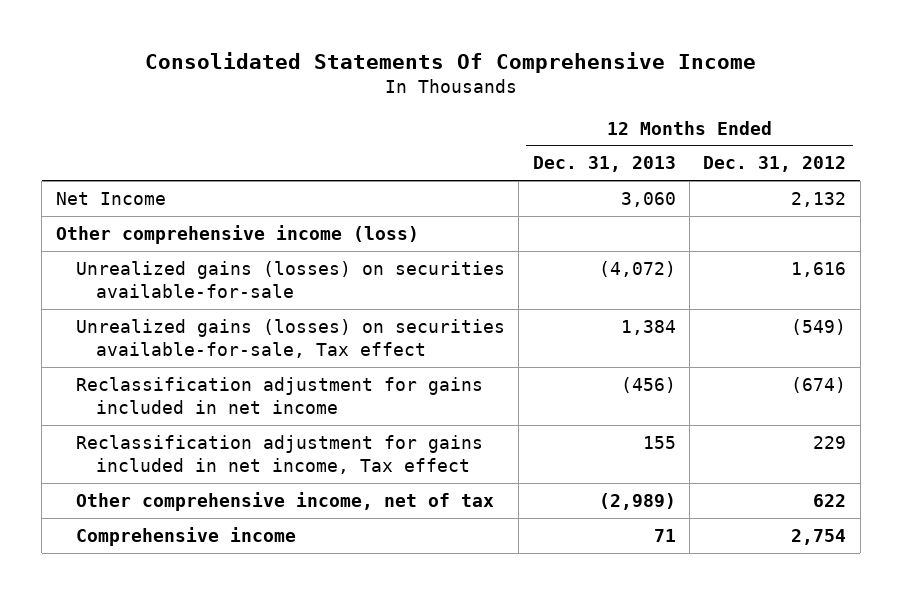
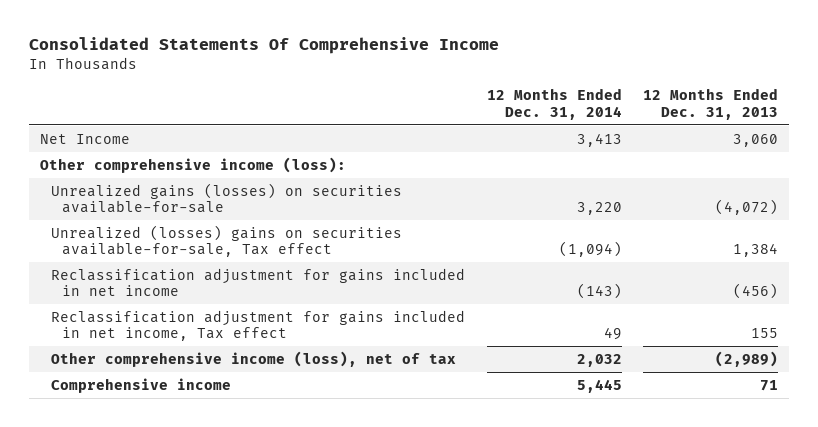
[703,156,847,173] Dec. 31, 2012 -> none
none -> [486,88,622,120] 12 Months Ended Dec. 31, 2014
[55,224,419,244] Other comprehensive income (loss) -> [39,156,346,173] Other comprehensive income (loss):
[75,318,505,358] Unrealized gains (losses) on securities available-for-sale, Tax effect -> [51,224,403,257] Unrealized (losses) gains on securities available-for-sale, Tax effect
[75,491,494,511] Other comprehensive income, net of tax -> [51,350,457,367] Other comprehensive income (loss), net of tax

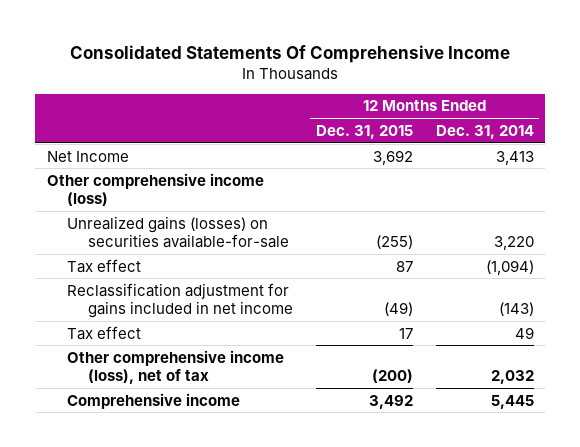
[643,88,779,120] 12 Months Ended Dec. 31, 2013 -> none
none -> [316,124,414,139] Dec. 31, 2015
[39,156,346,173] Other comprehensive income (loss): -> [46,172,264,207] Other comprehensive income (loss)
[51,224,403,257] Unrealized (losses) gains on securities available-for-sale, Tax effect -> [67,258,142,273] Tax effect
[51,309,466,341] Reclassification adjustment for gains included in net income, Tax effect -> [67,325,142,340] Tax effect

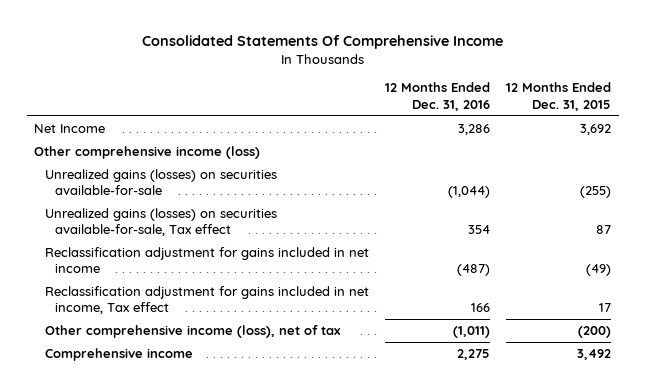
[435,124,534,139] Dec. 31, 2014 -> none
none -> [384,82,490,111] 12 Months Ended Dec. 31, 2016
[67,258,142,273] Tax effect -> [44,208,277,237] Unrealized gains (losses) on securities available-for-sale, Tax effect
[67,325,142,340] Tax effect -> [44,286,369,315] Reclassification adjustment for gains included in net income, Tax effect

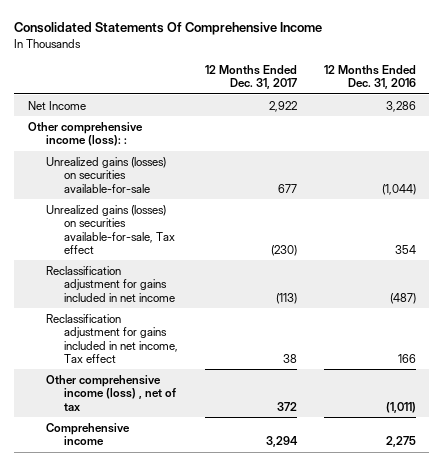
[505,82,611,111] 12 Months Ended Dec. 31, 2015 -> none
none -> [204,64,297,90] 12 Months Ended Dec. 31, 2017
[34,146,261,160] Other comprehensive income (loss) -> [27,121,143,147] Other comprehensive income (loss): :
[44,325,341,339] Other comprehensive income (loss), net of tax -> [45,374,176,411] Other comprehensive income (loss) , net of tax

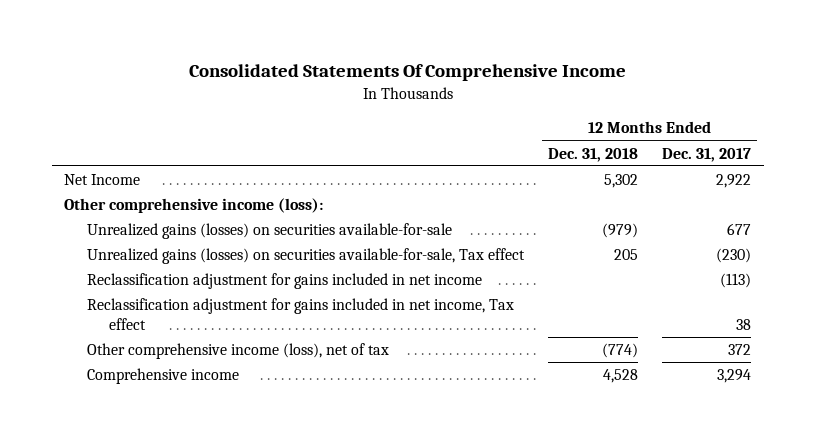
[323,64,416,90] 12 Months Ended Dec. 31, 2016 -> none
none -> [548,147,639,162] Dec. 31, 2018
[27,121,143,147] Other comprehensive income (loss): : -> [64,198,324,214] Other comprehensive income (loss):
[45,374,176,411] Other comprehensive income (loss) , net of tax -> [86,343,389,360] Other comprehensive income (loss), net of tax

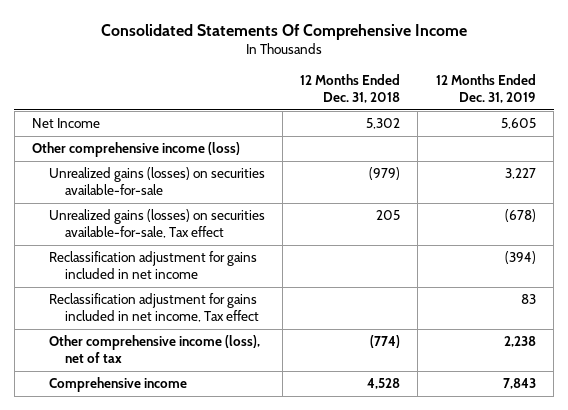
[662,147,752,162] Dec. 31, 2017 -> none
none -> [435,74,536,104] 12 Months Ended Dec. 31, 2019
[64,198,324,214] Other comprehensive income (loss): -> [32,142,241,158] Other comprehensive income (loss)

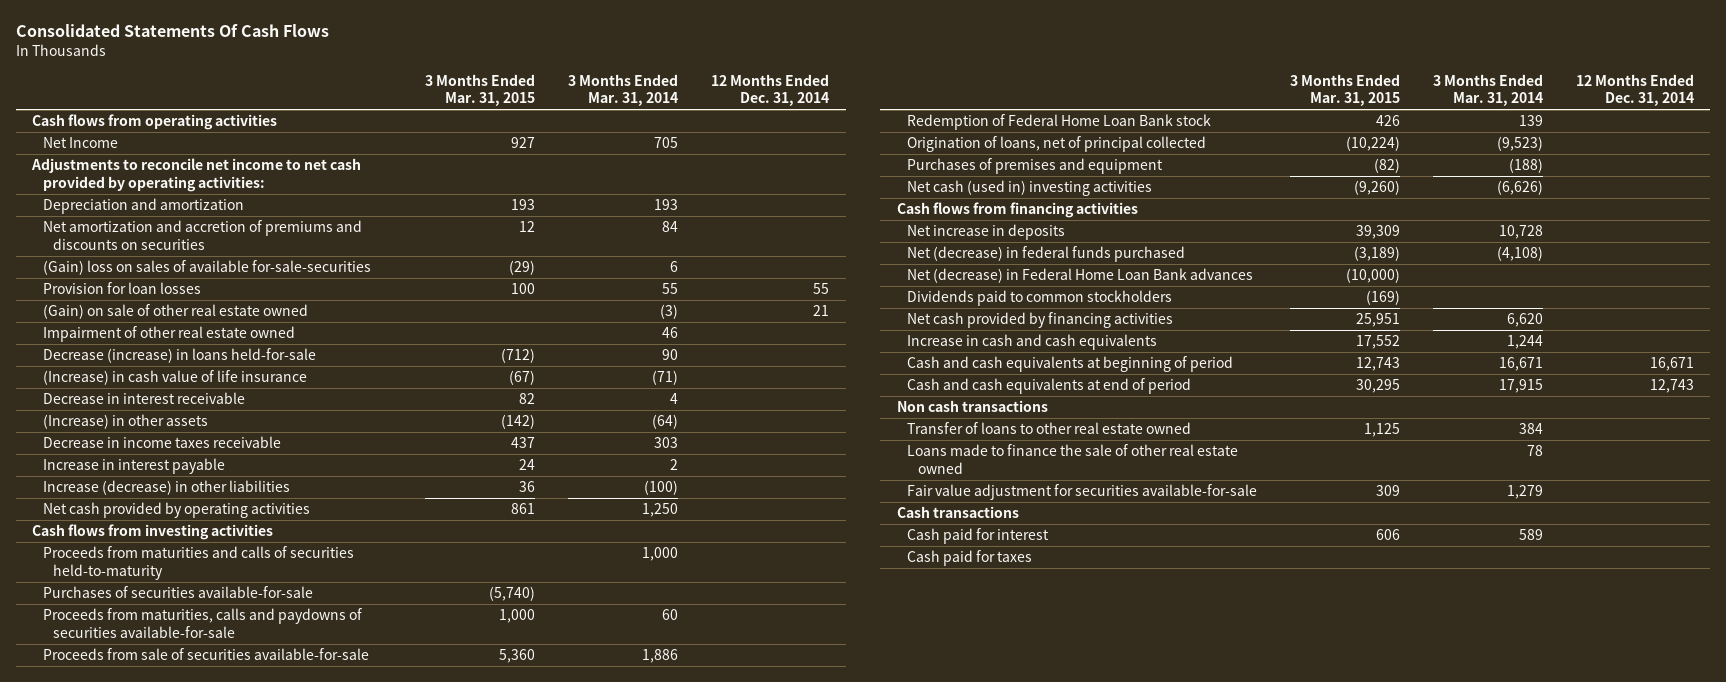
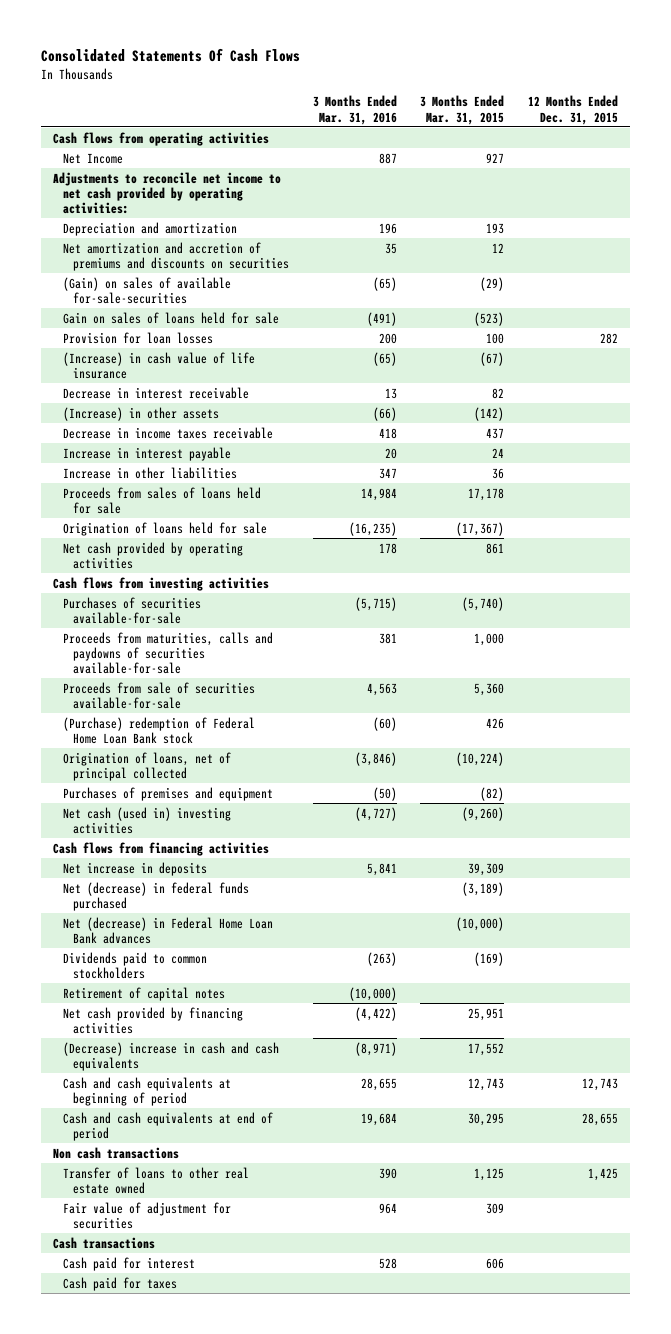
[568,73,679,107] 3 Months Ended Mar. 31, 2014 -> none
[711,73,830,107] 12 Months Ended Dec. 31, 2014 -> none
none -> [312,95,397,125] 3 Months Ended Mar. 31, 2016
none -> [527,95,618,125] 12 Months Ended Dec. 31, 2015
[42,260,371,276] (Gain) loss on sales of available for-sale-securities -> [63,276,232,304] (Gain) on sales of available for-sale-securities
none -> [63,311,280,324] Gain on sales of loans held for sale
[42,304,308,320] (Gain) on sale of other real estate owned -> none
[42,326,295,343] Impairment of other real estate owned -> none
[42,348,316,364] Decrease (increase) in loans held-for-sale -> none
[42,480,290,496] Increase (decrease) in other liabilities -> [63,466,238,479] Increase in other liabilities
none -> [63,486,262,514] Proceeds from sales of loans held for sale
none -> [63,521,268,536] Origination of loans held for sale
[42,546,354,580] Proceeds from maturities and calls of securities held-to-maturity -> none
[907,114,1212,131] Redemption of Federal Home Loan Bank stock -> [63,716,256,744] (Purchase) redemption of Federal Home Loan Bank stock
none -> [63,986,226,1001] Retirement of capital notes
[907,334,1158,351] Increase in cash and cash equivalents -> [63,1041,280,1071] (Decrease) increase in cash and cash equivalents
[907,444,1239,474] Loans made to finance the sale of other real estate owned -> none
[907,484,1258,501] Fair value adjustment for securities available-for-sale -> [63,1201,232,1229] Fair value of adjustment for securities

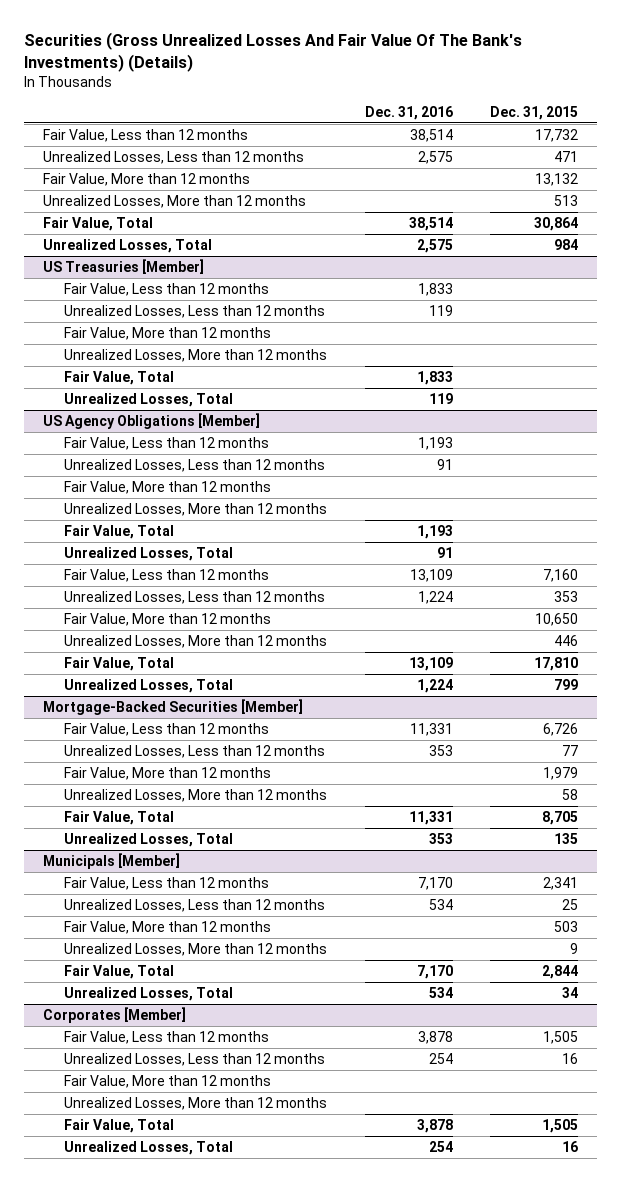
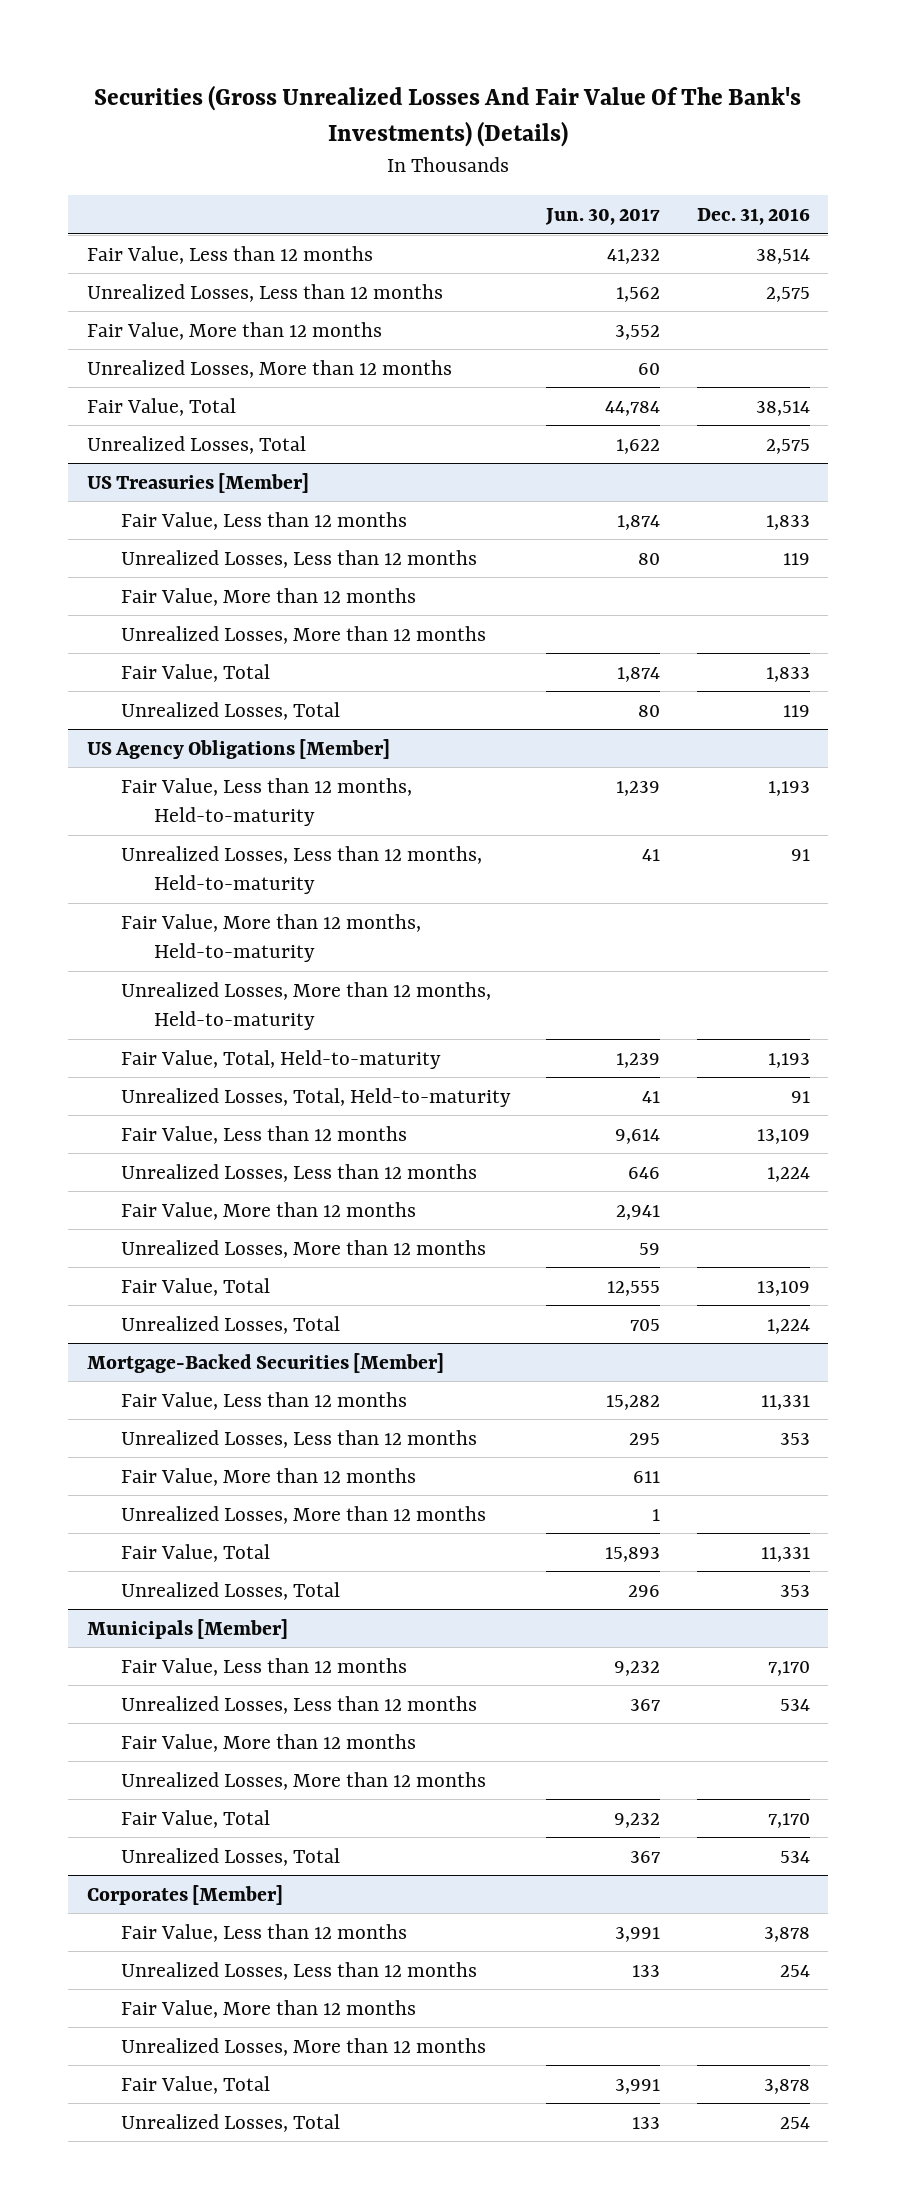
[490,105,579,120] Dec. 31, 2015 -> none
none -> [545,208,661,226] Jun. 30, 2017
[64,437,270,451] Fair Value, Less than 12 months -> [120,777,412,826] Fair Value, Less than 12 months, Held-to-maturity
[64,459,326,473] Unrealized Losses, Less than 12 months -> [120,845,482,894] Unrealized Losses, Less than 12 months, Held-to-maturity
[64,481,272,495] Fair Value, More than 12 months -> [120,913,421,962] Fair Value, More than 12 months, Held-to-maturity
[64,503,328,517] Unrealized Losses, More than 12 months -> [120,981,491,1030] Unrealized Losses, More than 12 months, Held-to-maturity
[64,525,175,540] Fair Value, Total -> [120,1049,441,1069] Fair Value, Total, Held-to-maturity
[64,547,234,562] Unrealized Losses, Total -> [120,1087,511,1107] Unrealized Losses, Total, Held-to-maturity

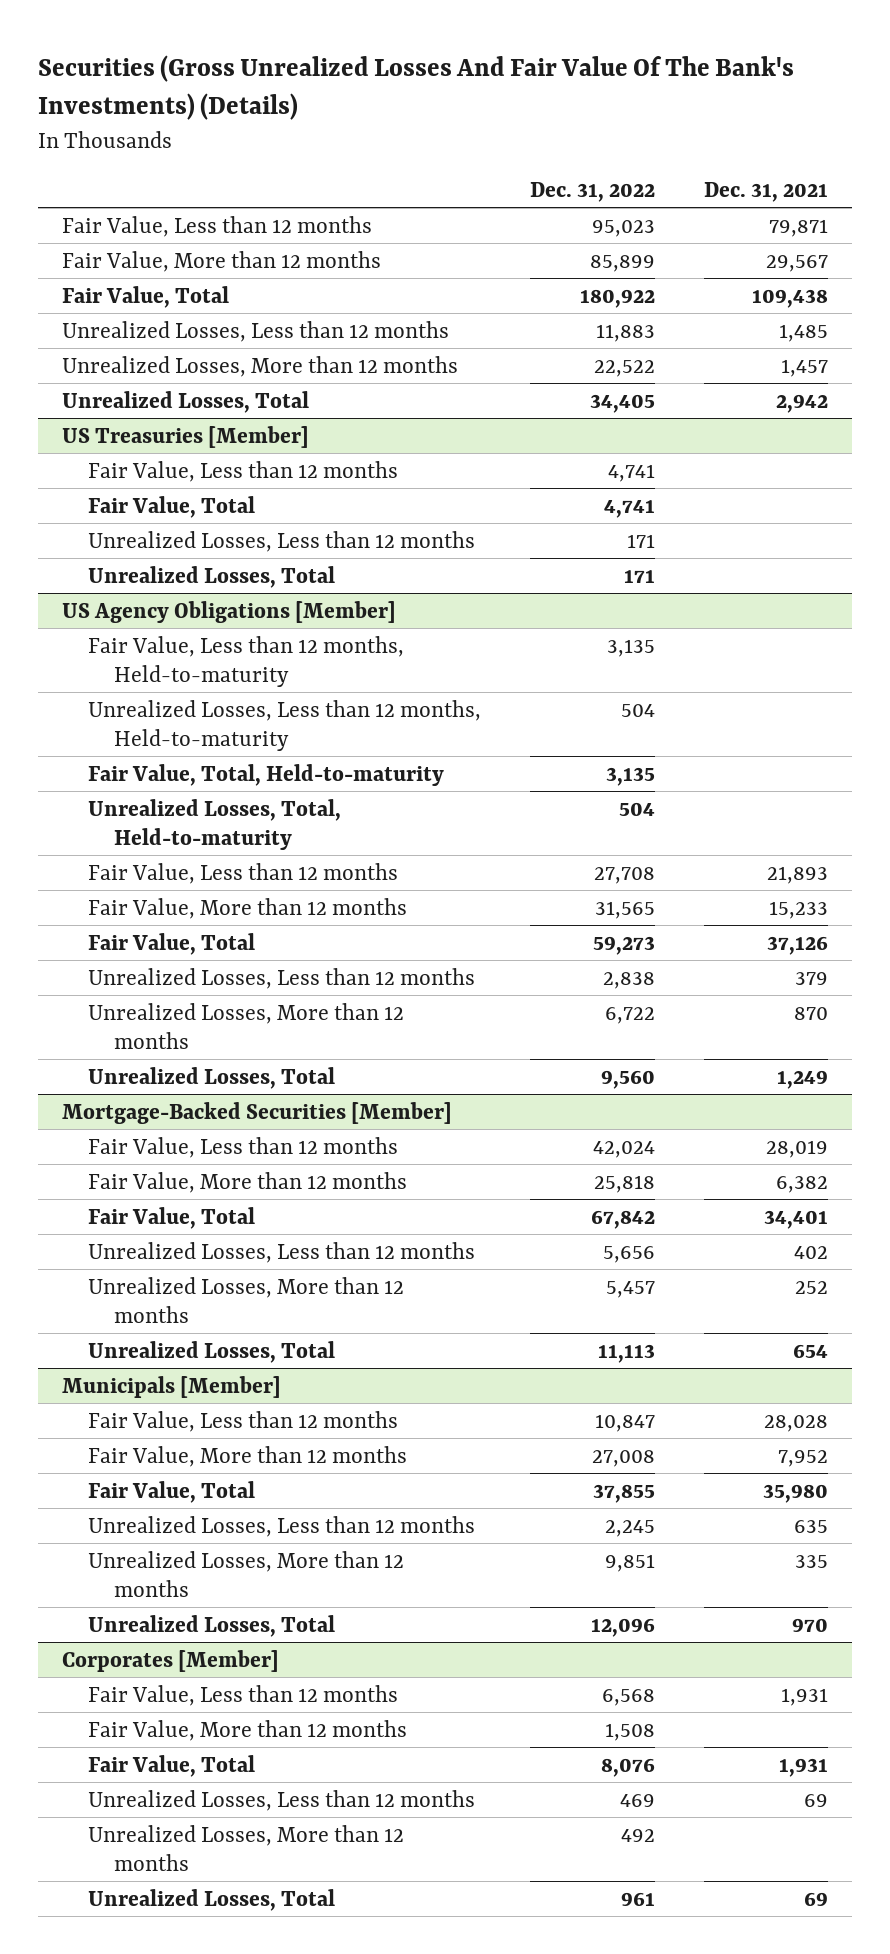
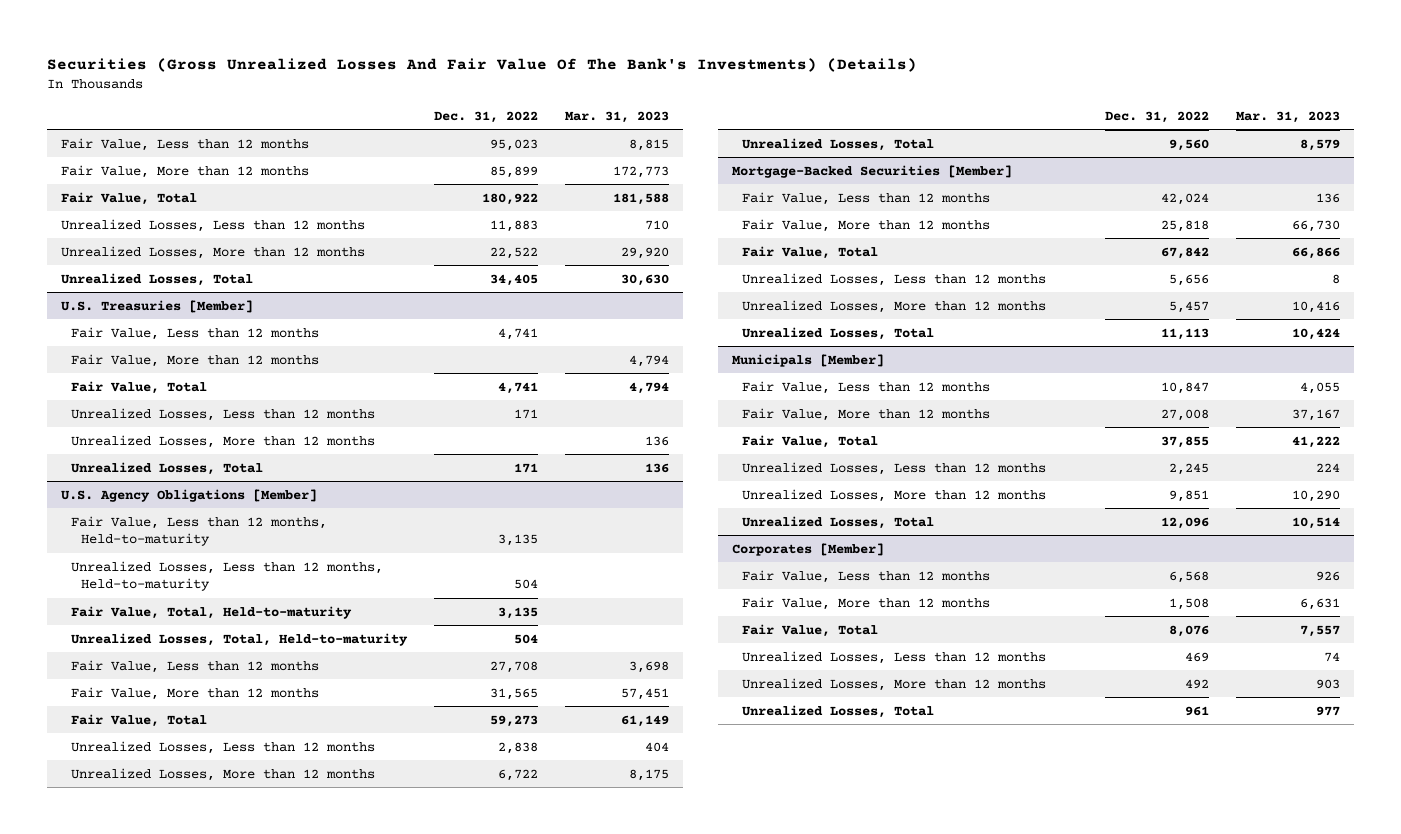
[703,181,828,202] Dec. 31, 2021 -> none
none -> [565,110,670,123] Mar. 31, 2023
[62,425,310,448] US Treasuries [Member] -> [61,299,254,313] U.S. Treasuries [Member]
none -> [71,353,320,367] Fair Value, More than 12 months
none -> [71,434,376,448] Unrealized Losses, More than 12 months
[62,600,397,623] US Agency Obligations [Member] -> [61,488,318,502] U.S. Agency Obligations [Member]

